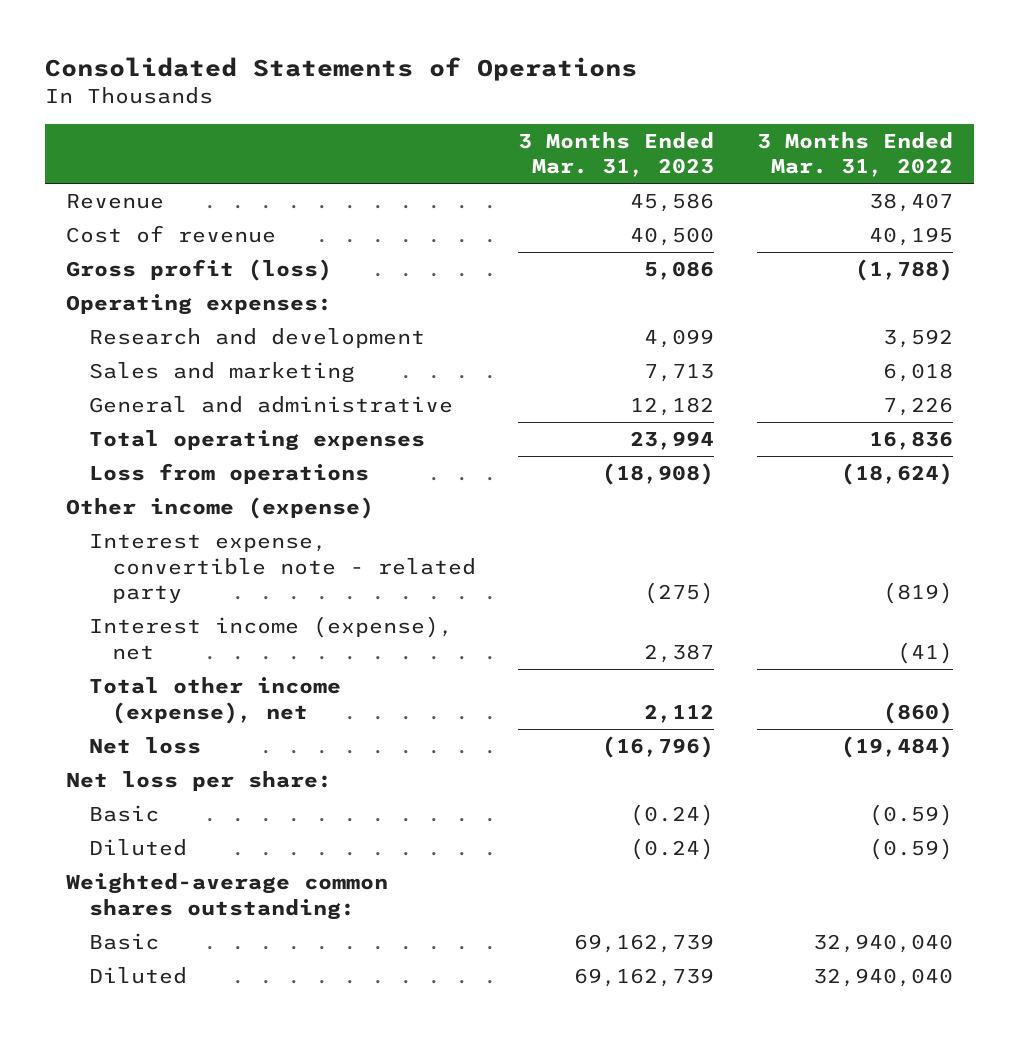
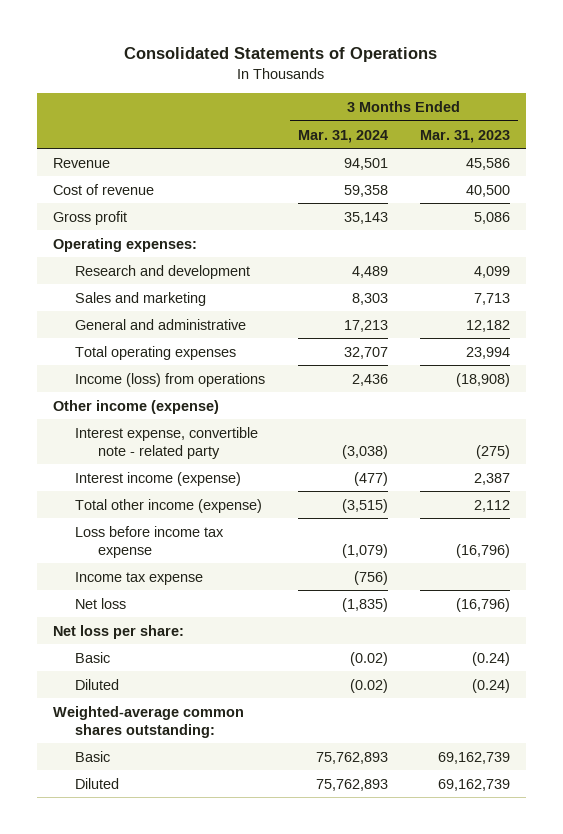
[756,131,953,178] 3 Months Ended Mar. 31, 2022 -> none
none -> [297,129,388,143] Mar. 31, 2024
[66,259,333,282] Gross profit (loss) -> [52,210,127,225] Gross profit
[89,463,370,485] Loss from operations -> [75,372,266,387] Income (loss) from operations
[89,616,454,660] Interest income (expense), net -> [75,471,242,486] Interest income (expense)
[89,677,342,724] Total other income (expense), net -> [75,498,263,513] Total other income (expense)
none -> [75,525,225,558] Loss before income tax expense
none -> [75,571,204,585] Income tax expense

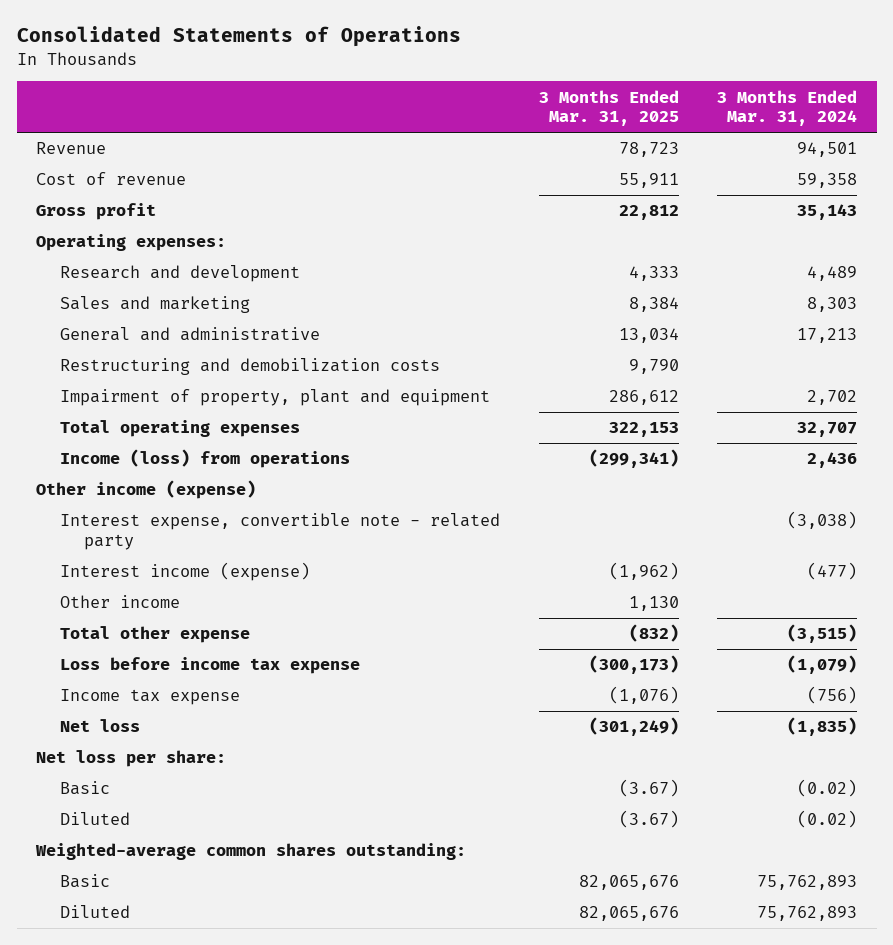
[420,129,511,143] Mar. 31, 2023 -> none
none -> [538,89,679,127] 3 Months Ended Mar. 31, 2025
none -> [59,358,440,376] Restructuring and demobilization costs
none -> [59,389,490,407] Impairment of property, plant and equipment
none -> [59,595,180,609] Other income
[75,498,263,513] Total other income (expense) -> [59,626,250,644] Total other expense

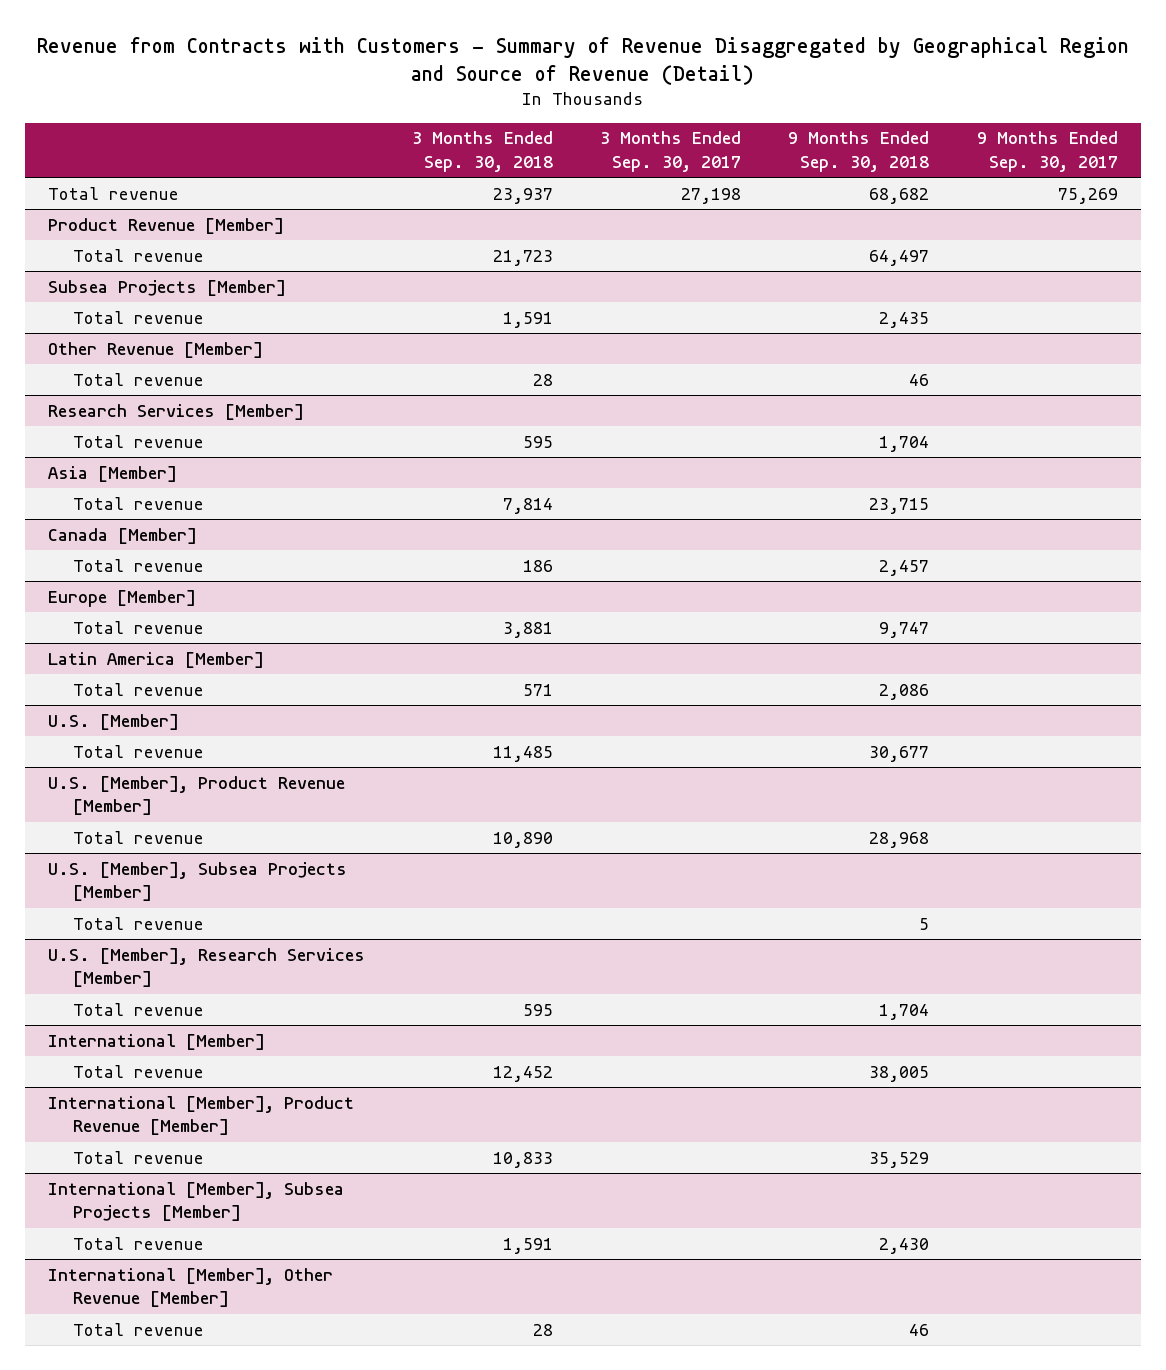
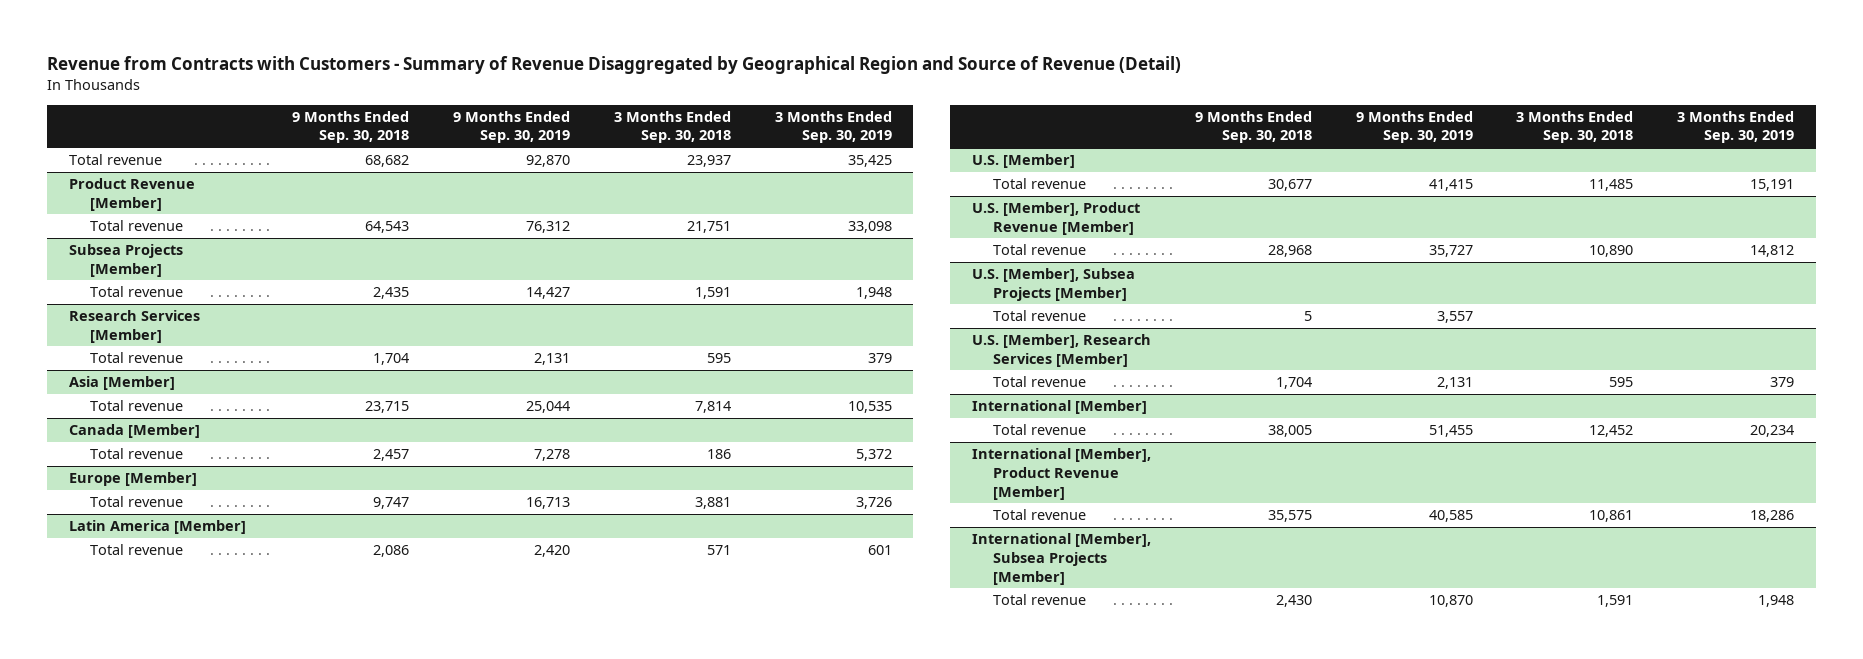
[600,131,742,172] 3 Months Ended Sep. 30, 2017 -> none
[976,131,1118,172] 9 Months Ended Sep. 30, 2017 -> none
none -> [452,110,570,144] 9 Months Ended Sep. 30, 2019
none -> [774,110,892,144] 3 Months Ended Sep. 30, 2019
[493,249,554,266] 21,723 -> [686,221,731,234] 21,751
[869,249,930,266] 64,497 -> [365,221,410,234] 64,543
[48,341,264,358] Other Revenue [Member] -> none
[72,372,204,386] Total revenue -> none
[493,1151,554,1168] 10,833 -> [1589,510,1634,523] 10,861
[869,1151,930,1168] 35,529 -> [1267,510,1312,523] 35,575
[48,1267,334,1308] International [Member], Other Revenue [Member] -> none
[72,1322,204,1336] Total revenue -> none

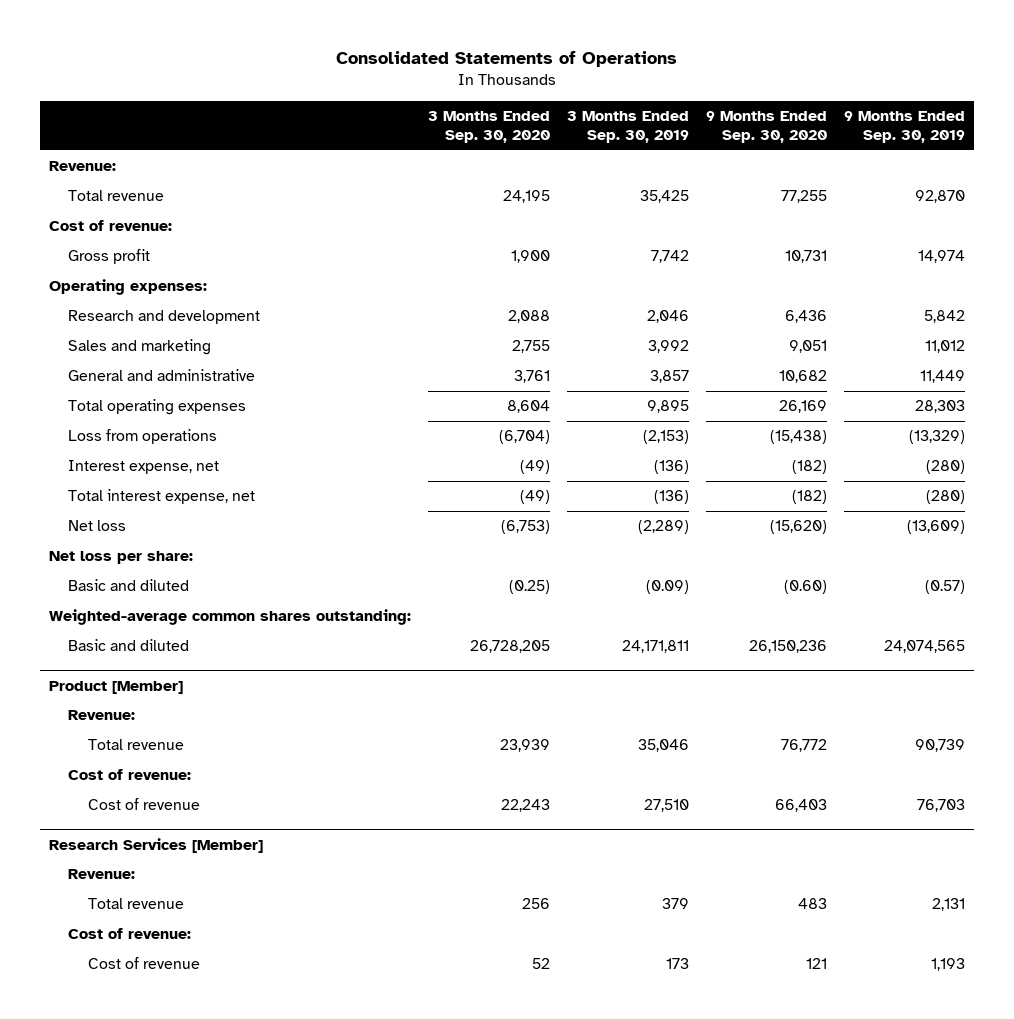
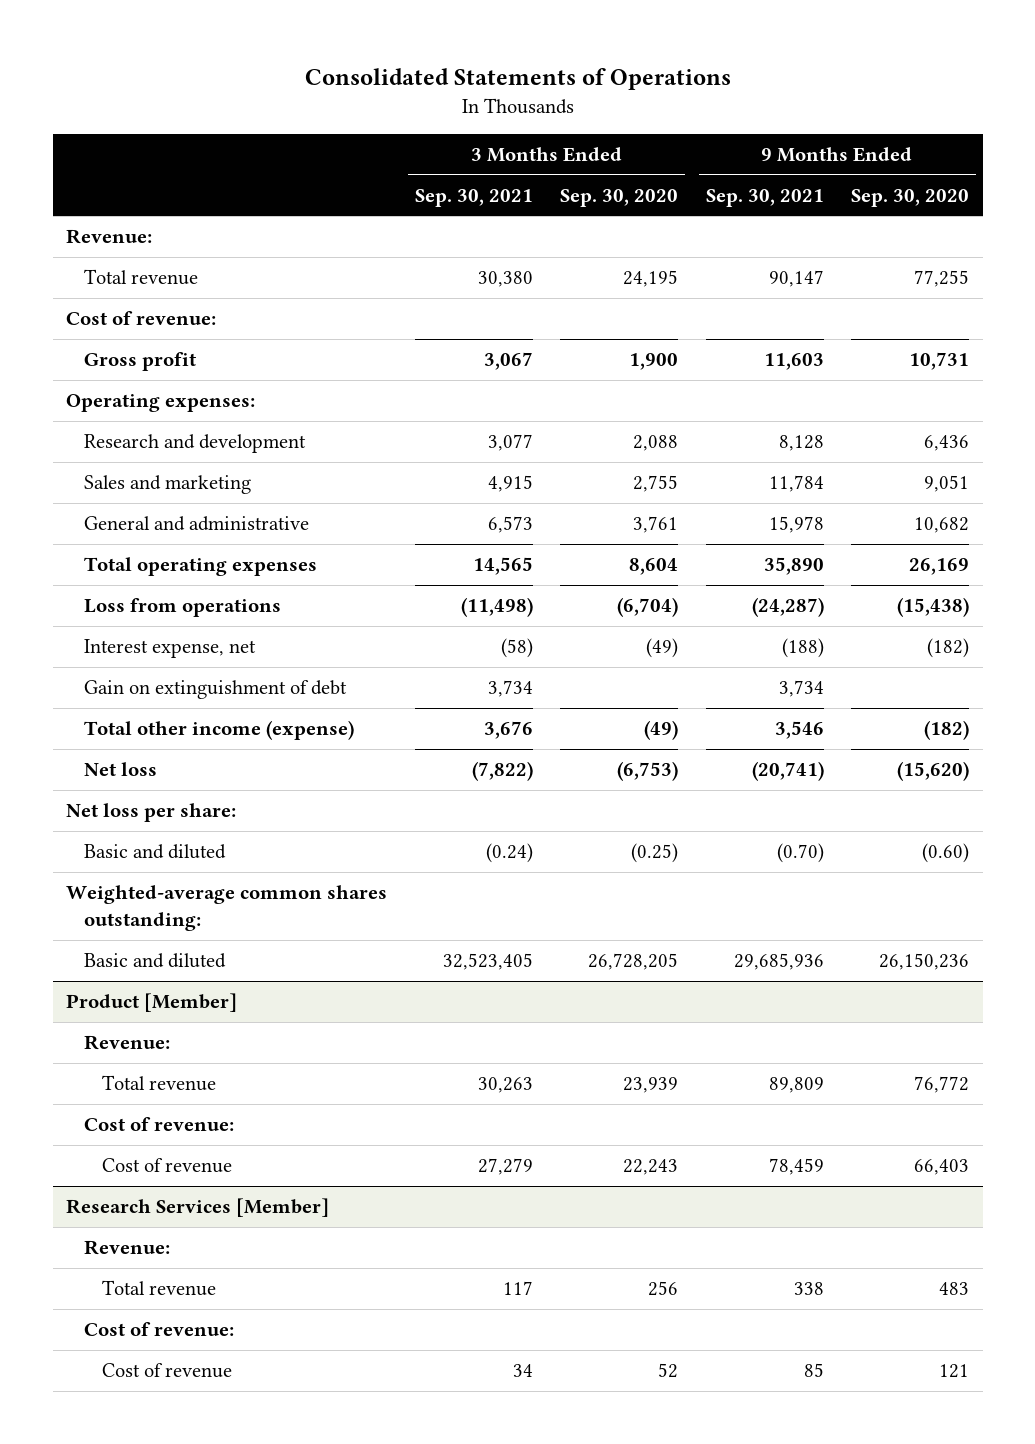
[566,111,689,143] 3 Months Ended Sep. 30, 2019 -> none
[844,111,966,143] 9 Months Ended Sep. 30, 2019 -> none
none -> [414,188,533,207] Sep. 30, 2021
none -> [705,188,824,207] Sep. 30, 2021
none -> [84,680,348,700] Gain on extinguishment of debt
[68,489,256,505] Total interest expense, net -> [84,720,355,741] Total other income (expense)

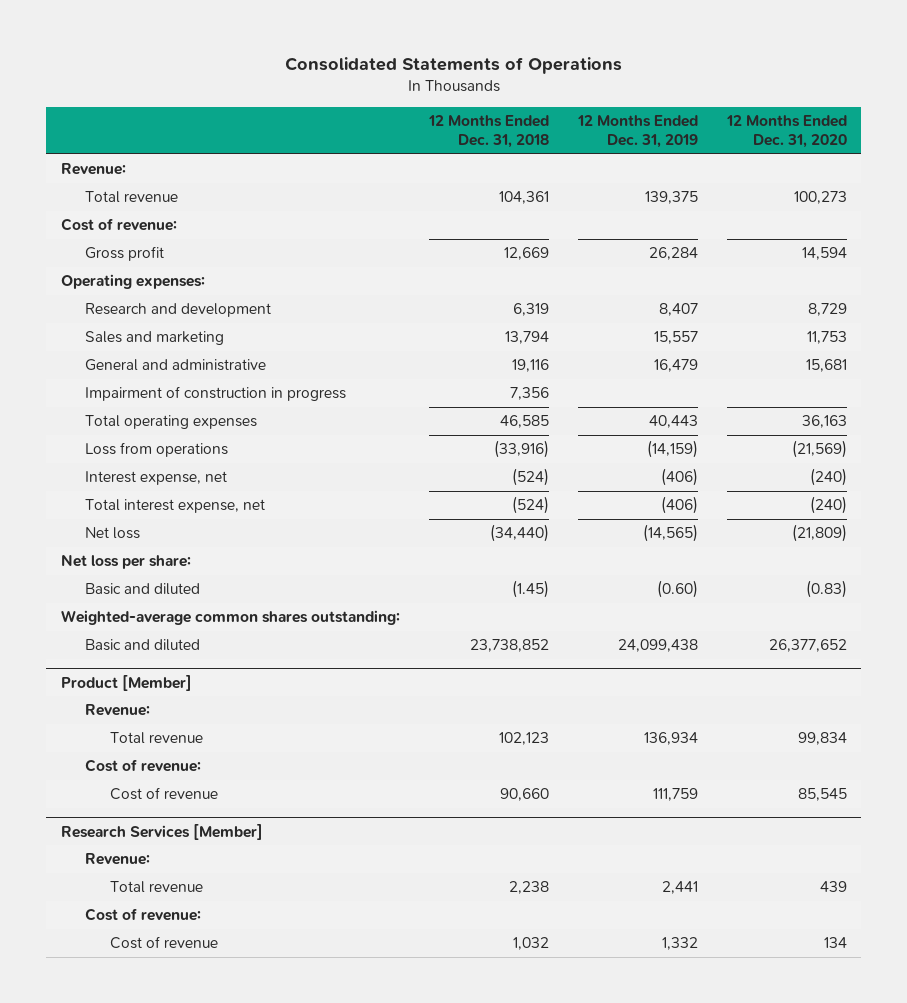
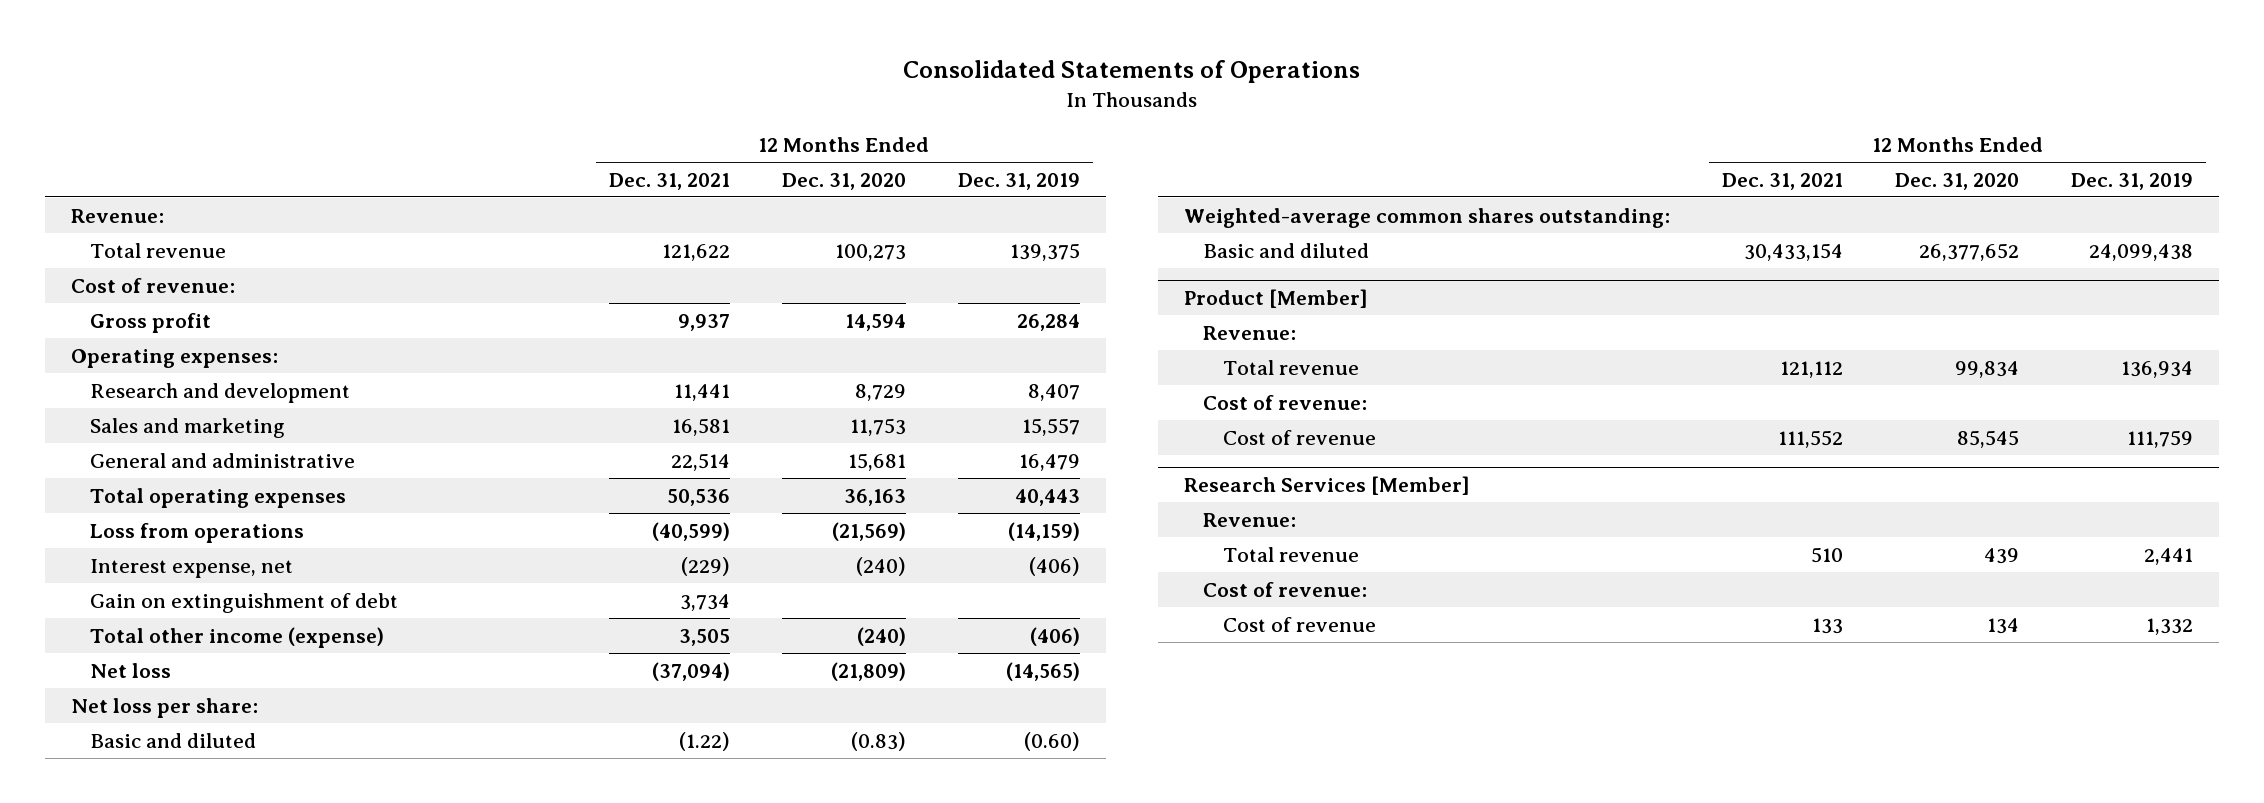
[427,114,549,149] 12 Months Ended Dec. 31, 2018 -> none
none -> [609,172,731,190] Dec. 31, 2021
[85,386,347,402] Impairment of construction in progress -> none
none -> [90,592,399,613] Gain on extinguishment of debt
[85,499,266,514] Total interest expense, net -> [90,626,385,648] Total other income (expense)

